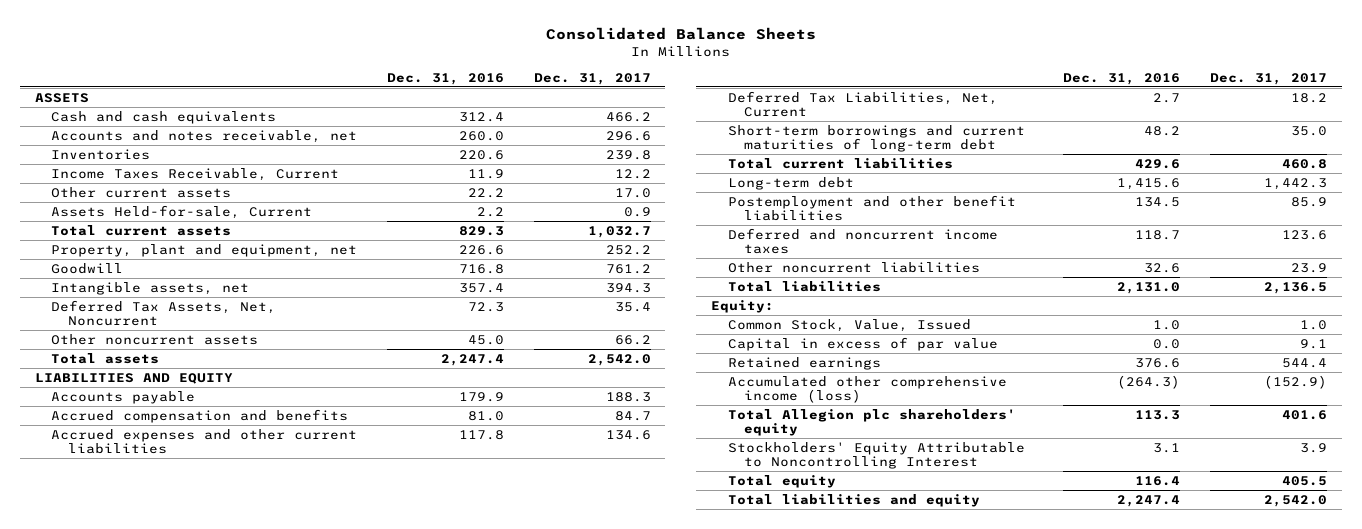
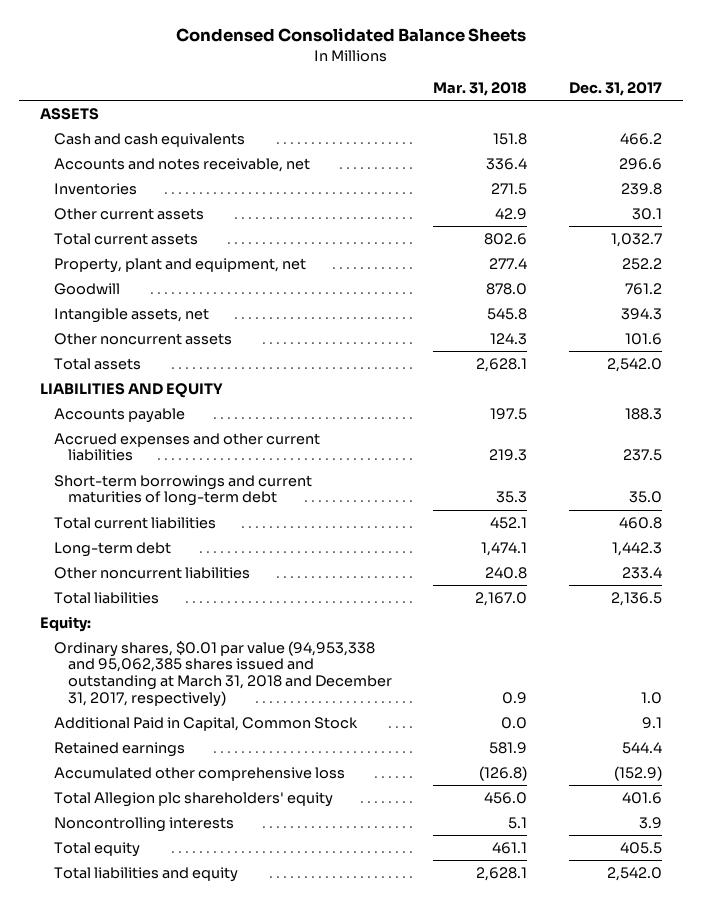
[545,27,816,41] Consolidated Balance Sheets -> [175,28,526,43] Condensed Consolidated Balance Sheets
[387,72,505,85] Dec. 31, 2016 -> none
none -> [433,81,528,96] Mar. 31, 2018
[51,167,340,181] Income Taxes Receivable, Current -> none
[51,204,313,219] Assets Held-for-sale, Current -> none
[614,187,651,198] 17.0 -> [631,207,662,220] 30.1
[51,299,277,327] Deferred Tax Assets, Net, Noncurrent -> none
[614,334,651,345] 66.2 -> [624,332,662,345] 101.6
[51,408,349,423] Accrued compensation and benefits -> none
[727,90,998,118] Deferred Tax Liabilities, Net, Current -> none
[605,429,651,440] 134.6 -> [622,449,662,462] 237.5
[727,194,1016,222] Postemployment and other benefit liabilities -> none
[727,227,998,255] Deferred and noncurrent income taxes -> none
[1290,262,1327,273] 23.9 -> [621,566,662,579] 233.4
[727,336,998,351] Capital in excess of par value -> none
[727,318,971,332] Common Stock, Value, Issued -> [53,640,392,707] Ordinary shares, $0.01 par value (94,953,338 and 95,062,385 shares issued and outstanding at March 31, 2018 and December 31, 2017, respectively)
none -> [53,716,358,731] Additional Paid in Capital, Common Stock
[727,375,1007,404] Accumulated other comprehensive income (loss) -> [53,766,345,781] Accumulated other comprehensive loss
[727,441,1025,470] Stockholders' Equity Attributable to Noncontrolling Interest -> [53,816,234,832] Noncontrolling interests

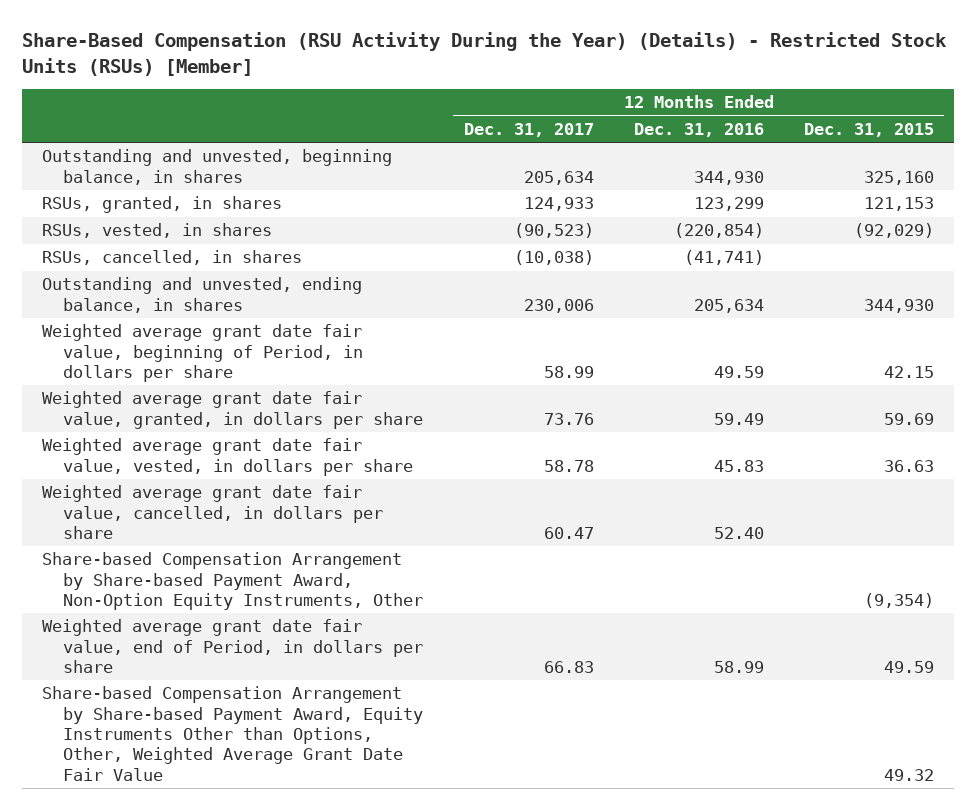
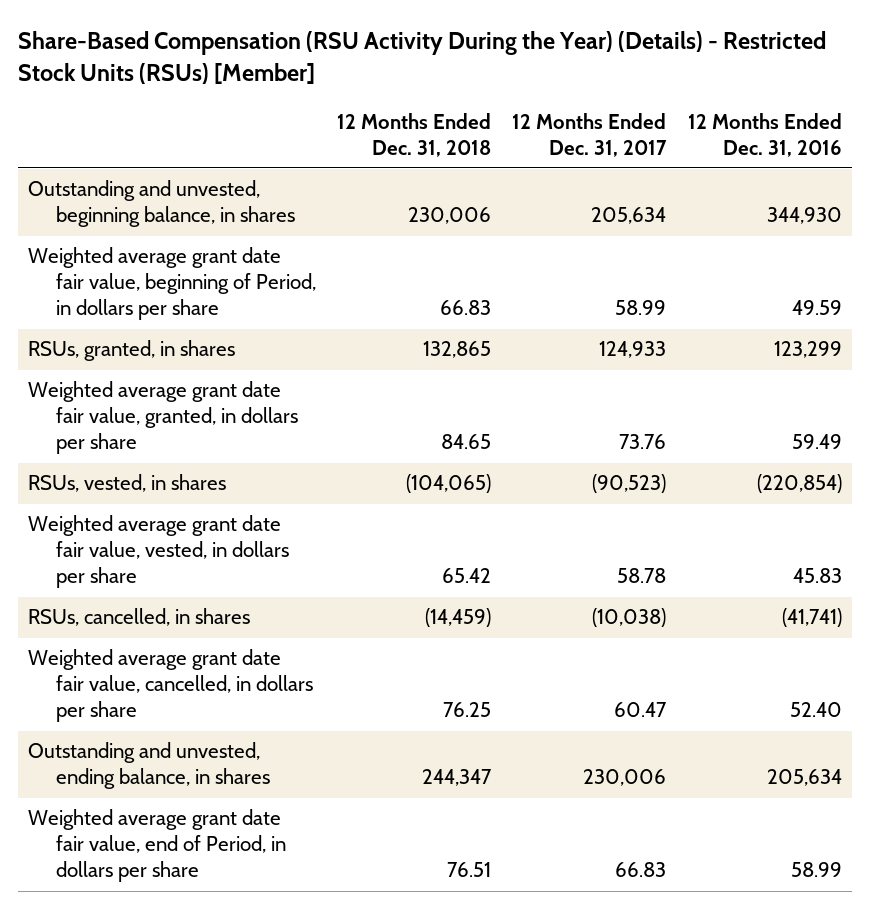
[803,122,934,137] Dec. 31, 2015 -> none
none -> [336,112,491,157] 12 Months Ended Dec. 31, 2018
[41,196,282,214] RSUs, granted, in shares -> [28,340,236,362] RSUs, granted, in shares
[41,223,272,239] RSUs, vested, in shares -> [28,474,227,493] RSUs, vested, in shares
[41,250,302,266] RSUs, cancelled, in shares -> [28,608,251,627] RSUs, cancelled, in shares
[41,552,424,610] Share-based Compensation Arrangement by Share-based Payment Award, Non-Option Equity Instruments, Other -> none
[41,277,362,313] Outstanding and unvested, ending balance, in shares -> [28,742,270,790] Outstanding and unvested, ending balance, in shares
[41,686,424,781] Share-based Compensation Arrangement by Share-based Payment Award, Equity Instruments Other than Options, Other, Weighted Average Grant Date Fair Value -> none

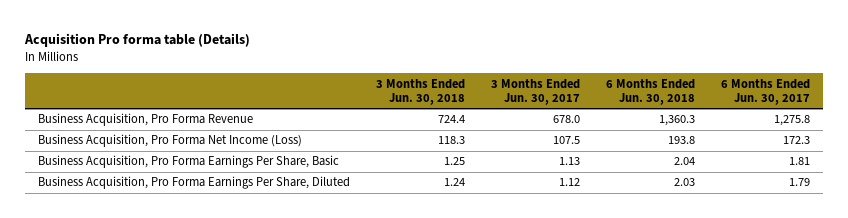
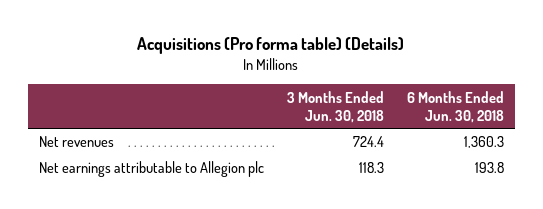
[24,33,251,48] Acquisition Pro forma table (Details) -> [137,37,405,55] Acquisitions (Pro forma table) (Details)
[490,78,580,105] 3 Months Ended Jun. 30, 2017 -> none
[720,78,810,105] 6 Months Ended Jun. 30, 2017 -> none
[38,155,340,169] Business Acquisition, Pro Forma Earnings Per Share, Basic -> none
[38,176,351,190] Business Acquisition, Pro Forma Earnings Per Share, Diluted -> none
[38,113,254,127] Business Acquisition, Pro Forma Revenue -> [38,136,114,148] Net revenues
[38,134,303,148] Business Acquisition, Pro Forma Net Income (Loss) -> [38,161,264,178] Net earnings attributable to Allegion plc

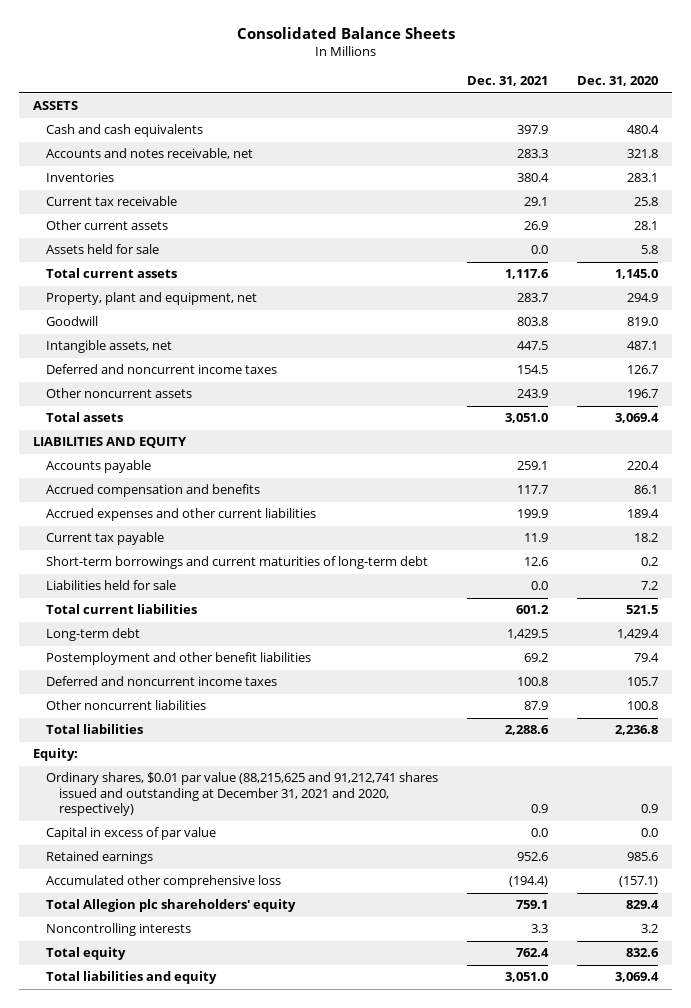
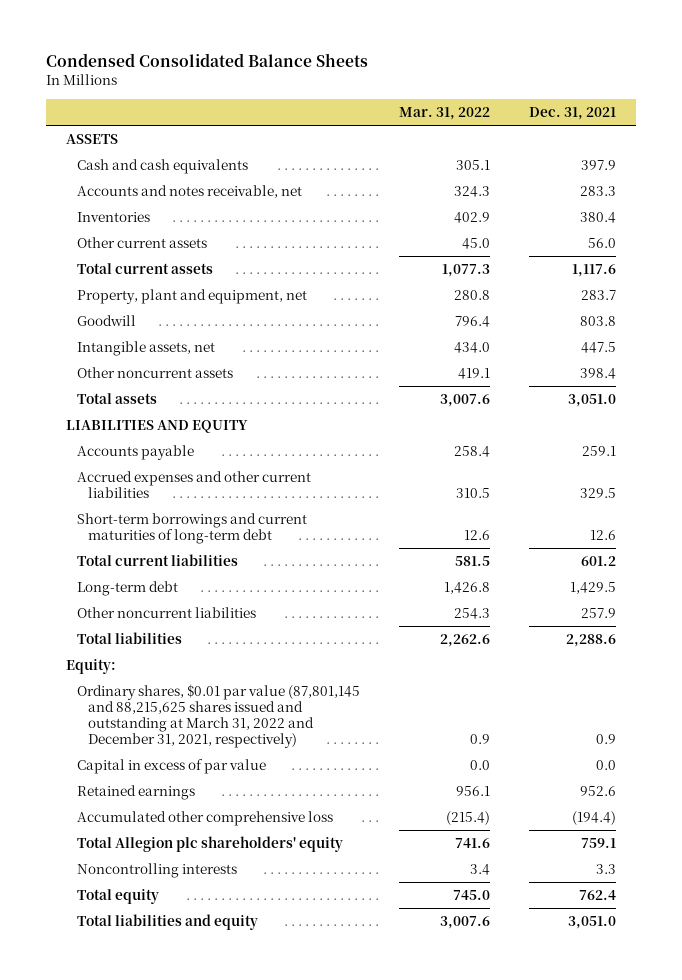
[236,26,455,39] Consolidated Balance Sheets -> [45,52,368,67] Condensed Consolidated Balance Sheets
[576,76,658,87] Dec. 31, 2020 -> none
none -> [398,106,490,120] Mar. 31, 2022
[46,196,178,207] Current tax receivable -> none
[46,244,160,255] Assets held for sale -> none
[523,221,548,231] 26.9 -> [588,238,617,249] 56.0
[46,364,278,375] Deferred and noncurrent income taxes -> none
[516,389,548,399] 243.9 -> [580,368,617,380] 398.4
[46,484,261,498] Accrued compensation and benefits -> none
[46,532,165,546] Current tax payable -> none
[516,509,548,519] 199.9 -> [580,488,617,499] 329.5
[46,580,177,591] Liabilities held for sale -> none
[46,652,312,666] Postemployment and other benefit liabilities -> none
[46,676,278,687] Deferred and noncurrent income taxes -> none
[523,701,548,711] 87.9 -> [581,608,617,619] 257.9
[46,772,439,817] Ordinary shares, $0.01 par value (88,215,625 and 91,212,741 shares issued and outstanding at December 31, 2021 and 2020, respectively) -> [76,684,360,749] Ordinary shares, $0.01 par value (87,801,145 and 88,215,625 shares issued and outstanding at March 31, 2022 and December 31, 2021, respectively)

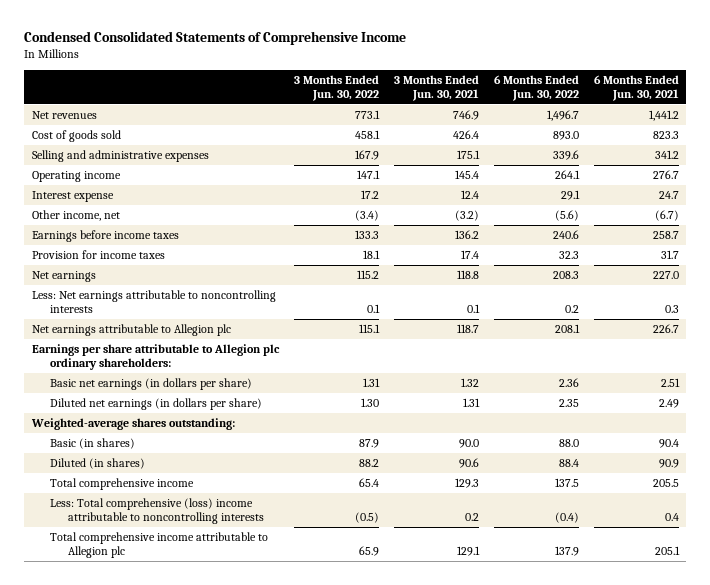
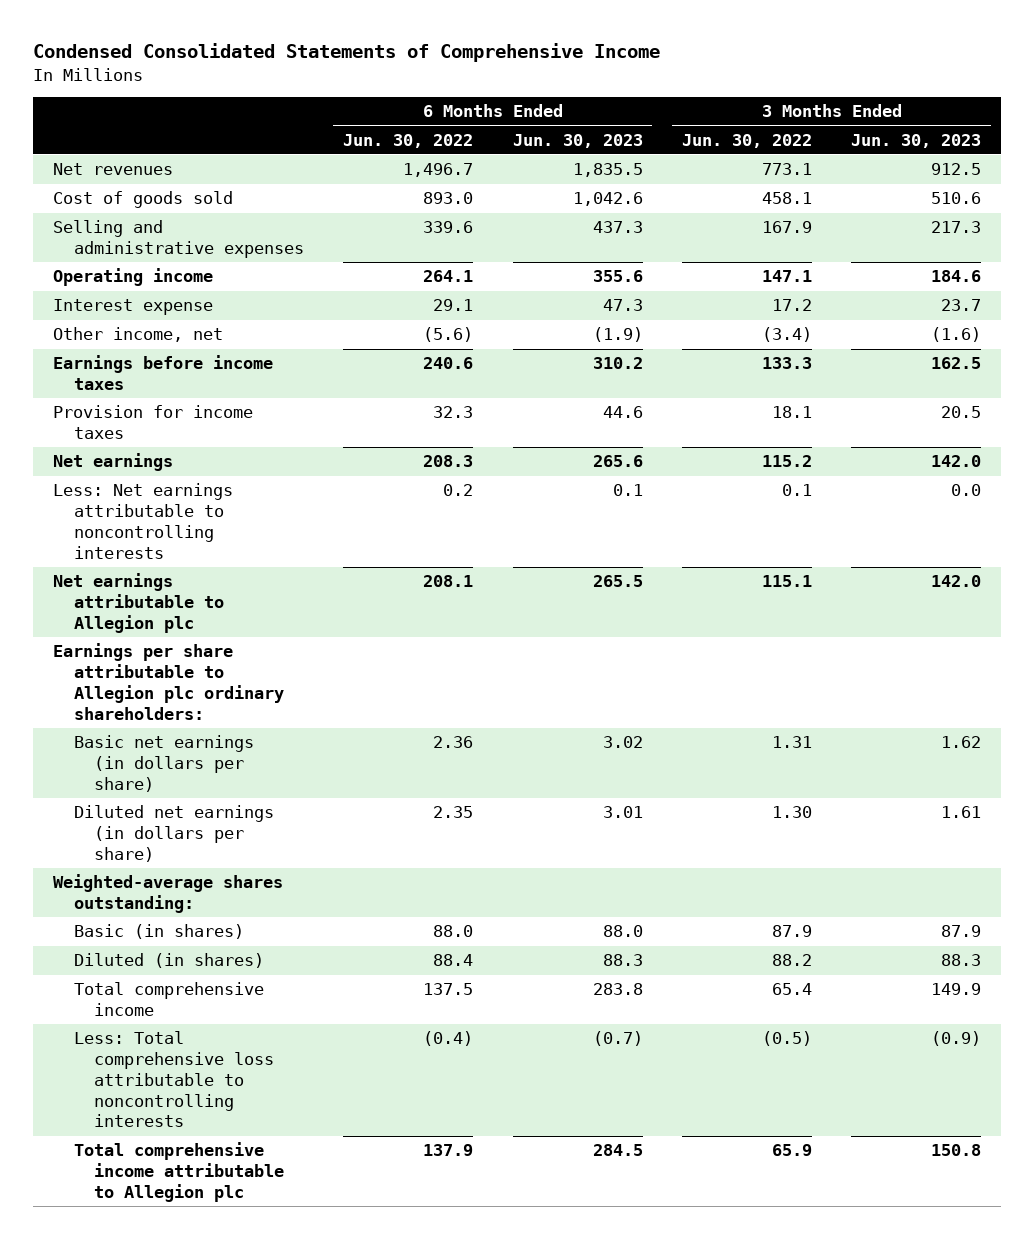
[393,75,479,101] 3 Months Ended Jun. 30, 2021 -> none
[593,75,679,101] 6 Months Ended Jun. 30, 2021 -> none
none -> [512,133,643,148] Jun. 30, 2023
none -> [851,133,982,148] Jun. 30, 2023
[49,498,264,524] Less: Total comprehensive (loss) income attributable to noncontrolling interests -> [73,1031,275,1128] Less: Total comprehensive loss attributable to noncontrolling interests

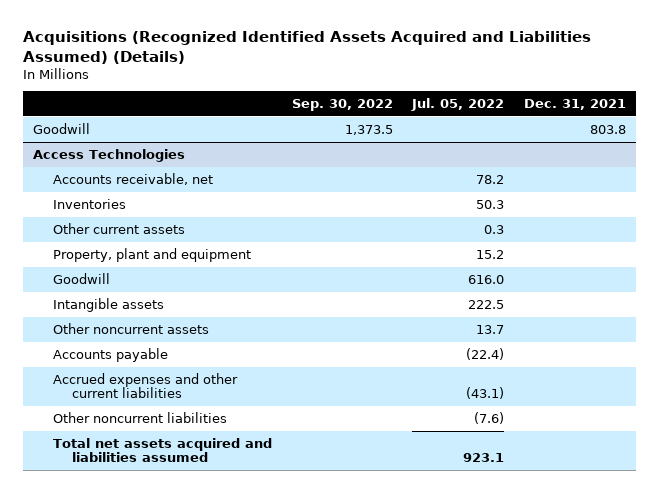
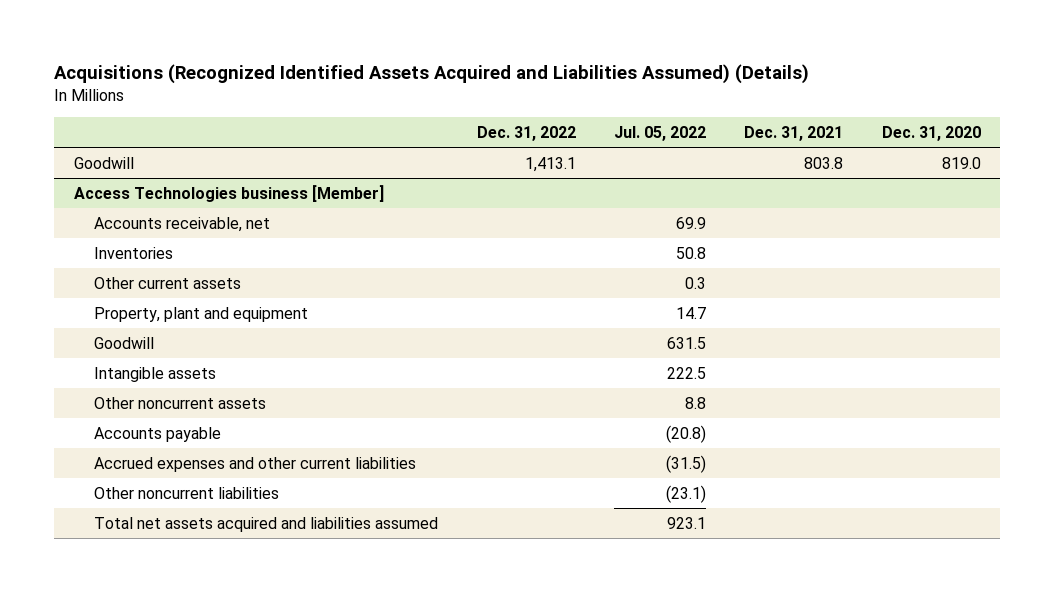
[291,98,393,111] Sep. 30, 2022 -> none
none -> [476,126,576,142] Dec. 31, 2022
none -> [881,126,981,142] Dec. 31, 2020
[33,148,186,162] Access Technologies -> [73,184,384,202] Access Technologies business [Member]
[476,174,505,184] 78.2 -> [675,216,706,229] 69.9
[476,199,505,209] 50.3 -> [675,246,706,259] 50.8
[476,249,505,259] 15.2 -> [675,306,706,319] 14.7
[468,274,505,284] 616.0 -> [666,336,706,349] 631.5
[476,324,505,334] 13.7 -> [684,396,706,409] 8.8
[466,347,505,360] (22.4) -> [665,424,706,443] (20.8)
[466,387,505,400] (43.1) -> [665,454,706,473] (31.5)
[474,411,505,424] (7.6) -> [665,484,706,503] (23.1)

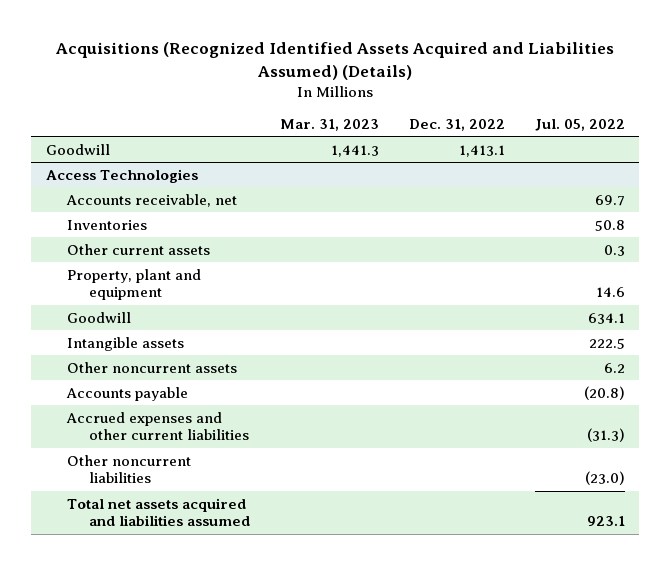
[744,126,844,142] Dec. 31, 2021 -> none
[881,126,981,142] Dec. 31, 2020 -> none
none -> [279,118,379,131] Mar. 31, 2023
[73,184,384,202] Access Technologies business [Member] -> [45,168,198,183] Access Technologies
[675,216,706,229] 69.9 -> [594,194,625,206] 69.7
[675,306,706,319] 14.7 -> [595,287,625,298] 14.6
[666,336,706,349] 631.5 -> [587,312,625,324] 634.1
[684,396,706,409] 8.8 -> [603,362,625,373] 6.2
[665,454,706,473] (31.5) -> [586,428,625,443] (31.3)
[665,484,706,503] (23.1) -> [584,471,625,486] (23.0)

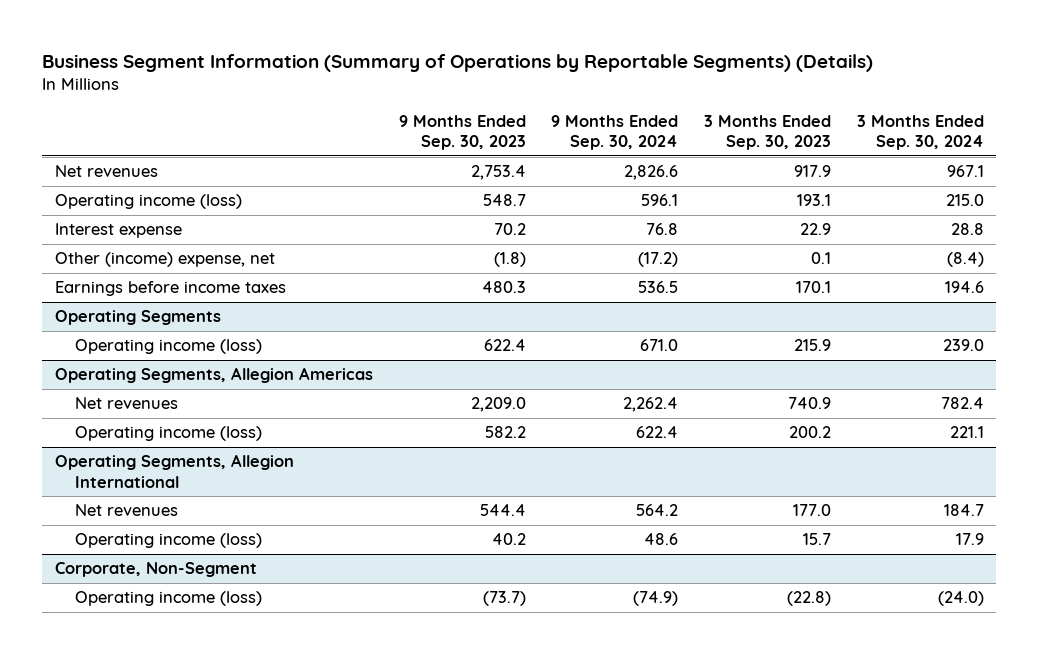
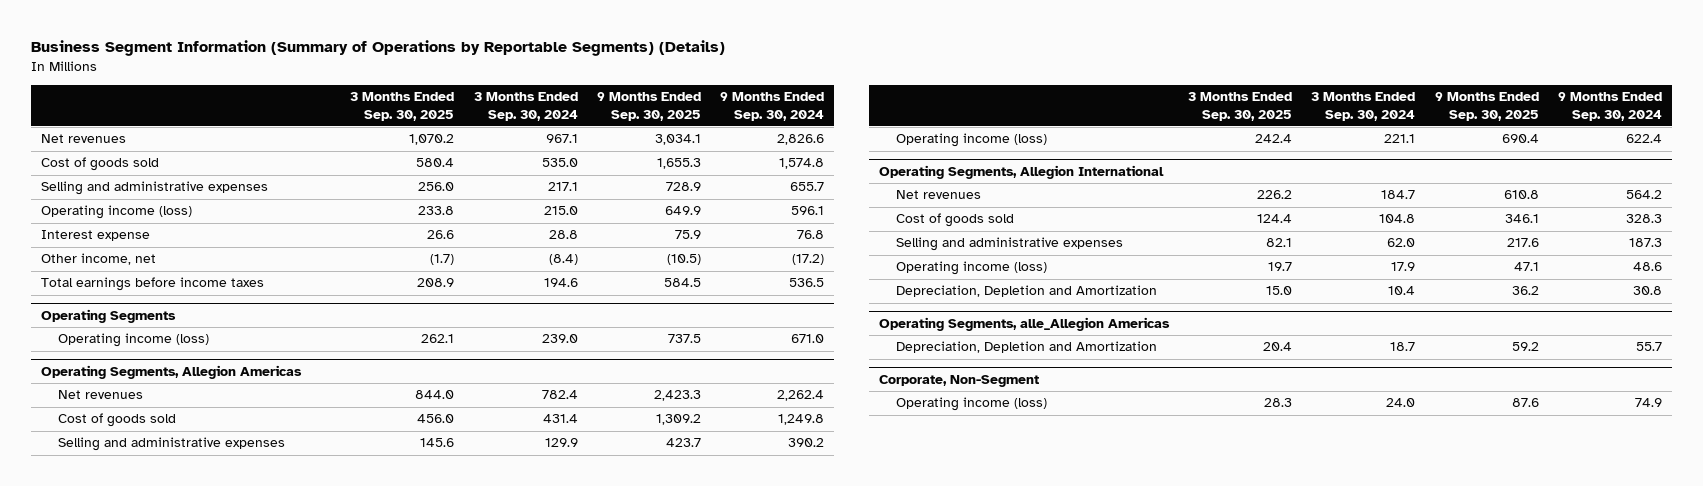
[398,115,526,151] 9 Months Ended Sep. 30, 2023 -> none
[703,115,831,151] 3 Months Ended Sep. 30, 2023 -> none
none -> [350,92,455,121] 3 Months Ended Sep. 30, 2025
none -> [597,92,702,121] 9 Months Ended Sep. 30, 2025
none -> [40,157,159,172] Cost of goods sold
none -> [40,181,268,196] Selling and administrative expenses
[54,252,275,268] Other (income) expense, net -> [40,253,156,266] Other income, net
[54,281,286,297] Earnings before income taxes -> [40,277,264,292] Total earnings before income taxes
none -> [58,413,177,428] Cost of goods sold
none -> [58,437,286,452] Selling and administrative expenses
none -> [896,213,1015,228] Cost of goods sold
none -> [896,237,1124,252] Selling and administrative expenses
none -> [896,285,1158,298] Depreciation, Depletion and Amortization
none -> [878,317,1170,332] Operating Segments, alle_Allegion Americas
none -> [896,341,1158,354] Depreciation, Depletion and Amortization
[633,591,679,607] (74.9) -> [1635,398,1663,408] 74.9
[937,591,984,607] (24.0) -> [1386,398,1416,408] 24.0

